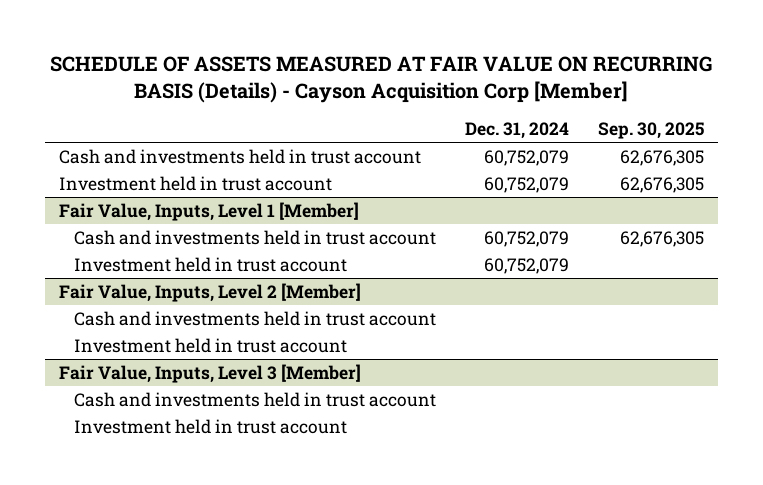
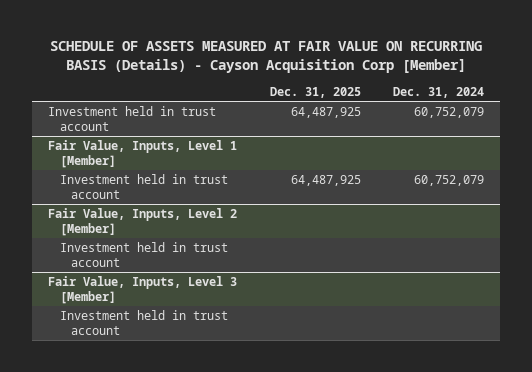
[597,122,704,140] Sep. 30, 2025 -> none
none -> [269,87,361,99] Dec. 31, 2025
[59,148,422,164] Cash and investments held in trust account -> none
[73,229,436,245] Cash and investments held in trust account -> none
[73,310,436,326] Cash and investments held in trust account -> none
[73,391,436,407] Cash and investments held in trust account -> none

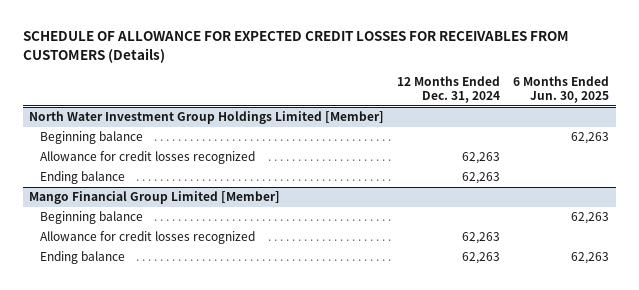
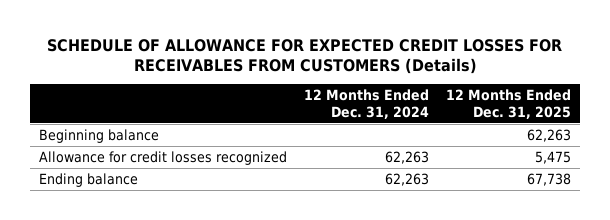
[513,76,610,103] 6 Months Ended Jun. 30, 2025 -> none
none -> [446,89,572,119] 12 Months Ended Dec. 31, 2025
[29,111,385,125] North Water Investment Group Holdings Limited [Member] -> none
[29,191,281,205] Mango Financial Group Limited [Member] -> none
[39,211,143,225] Beginning balance -> none
[39,231,255,245] Allowance for credit losses recognized -> none
[39,251,125,265] Ending balance -> none

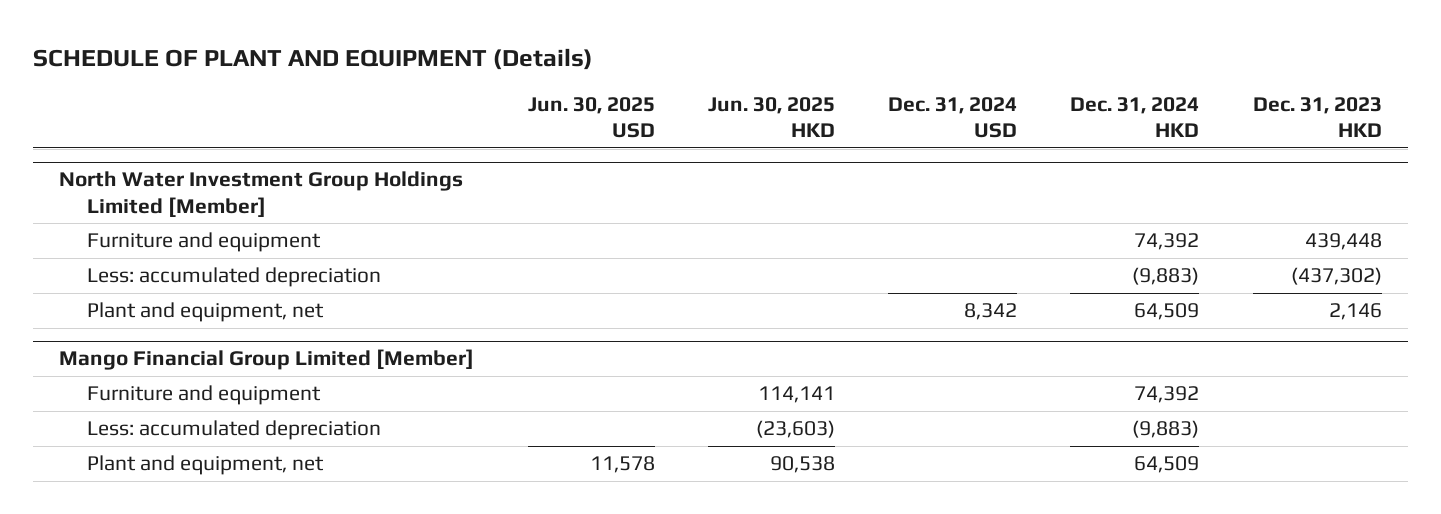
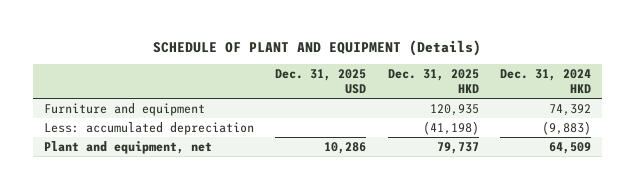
[527,96,655,139] Jun. 30, 2025 USD -> none
[707,96,835,138] Jun. 30, 2025 HKD -> none
[888,96,1018,139] Dec. 31, 2024 USD -> none
[1252,96,1382,138] Dec. 31, 2023 HKD -> none
none -> [275,68,367,95] Dec. 31, 2025 USD
none -> [387,68,479,94] Dec. 31, 2025 HKD
[59,171,464,217] North Water Investment Group Holdings Limited [Member] -> none
[59,349,475,371] Mango Financial Group Limited [Member] -> none
[86,385,321,406] Furniture and equipment -> none
[86,420,381,441] Less: accumulated depreciation -> none
[86,455,324,476] Plant and equipment, net -> none

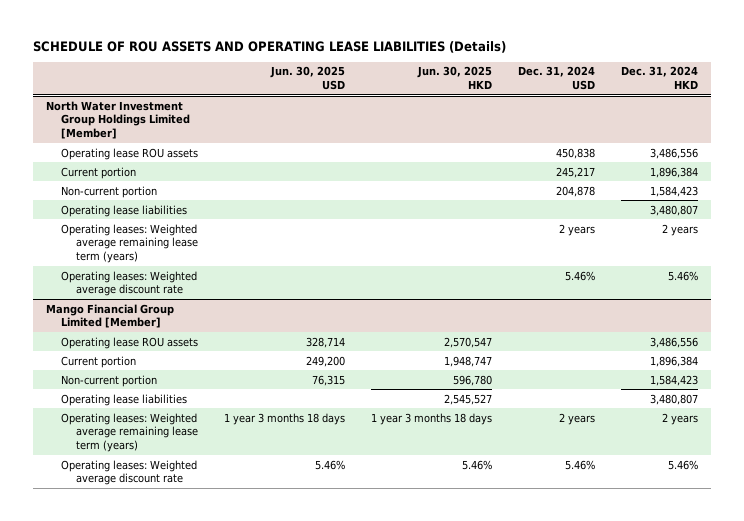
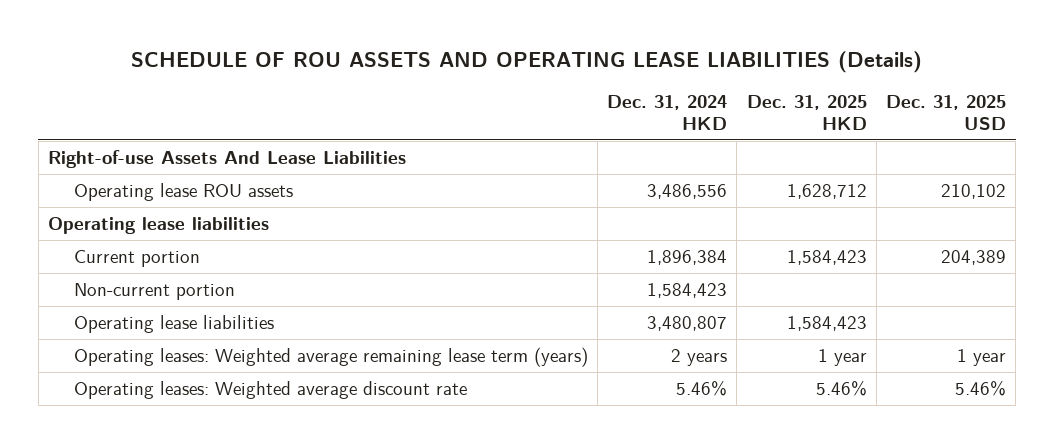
[269,66,345,91] Jun. 30, 2025 USD -> none
[416,66,492,90] Jun. 30, 2025 HKD -> none
[517,66,595,91] Dec. 31, 2024 USD -> none
none -> [746,95,867,130] Dec. 31, 2025 HKD
none -> [886,95,1007,130] Dec. 31, 2025 USD
[46,100,191,139] North Water Investment Group Holdings Limited [Member] -> none
[61,147,199,160] Operating lease ROU assets -> none
[61,166,137,179] Current portion -> none
[61,185,158,198] Non-current portion -> none
[61,204,188,217] Operating lease liabilities -> none
[61,223,198,263] Operating leases: Weighted average remaining lease term (years) -> none
[61,270,198,297] Operating leases: Weighted average discount rate -> none
[46,303,175,329] Mango Financial Group Limited [Member] -> none
none -> [48,150,407,169] Right-of-use Assets And Lease Liabilities
none -> [48,217,270,235] Operating lease liabilities

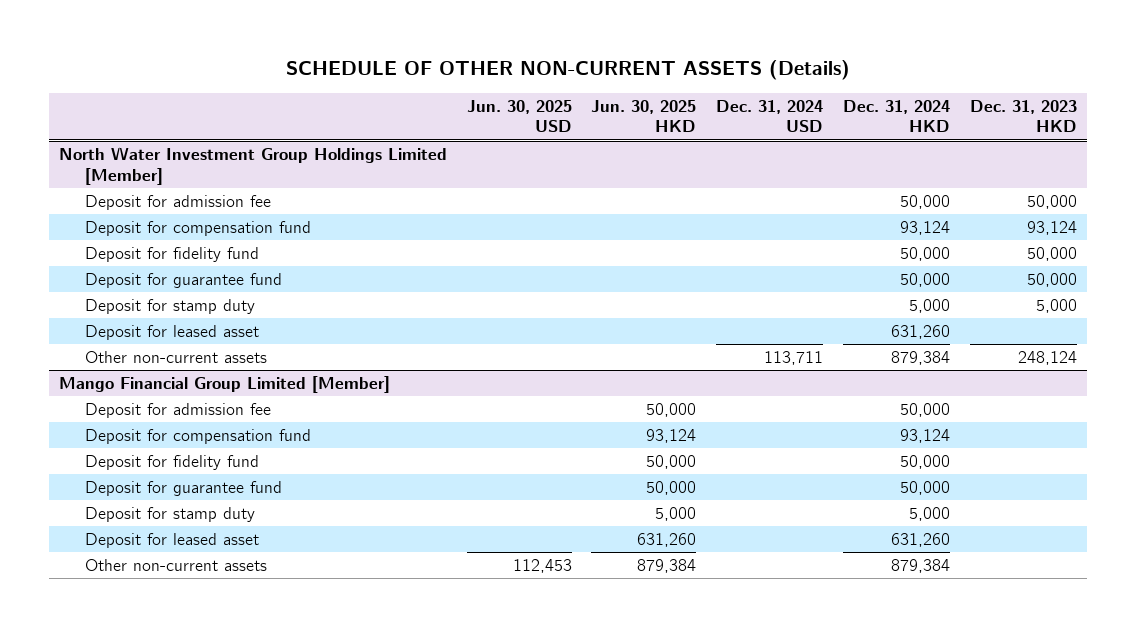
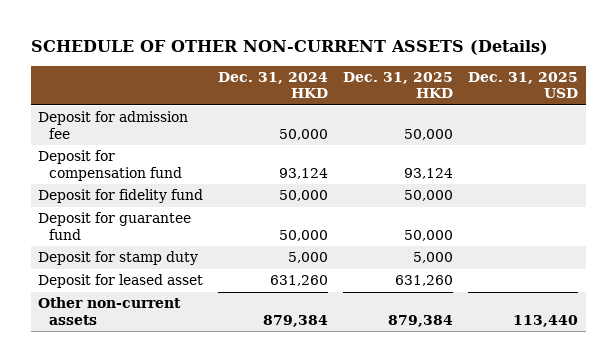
[466,99,572,133] Jun. 30, 2025 USD -> none
[591,99,697,133] Jun. 30, 2025 HKD -> none
[716,99,824,133] Dec. 31, 2024 USD -> none
[969,99,1077,133] Dec. 31, 2023 HKD -> none
none -> [343,72,454,99] Dec. 31, 2025 HKD
none -> [468,72,579,99] Dec. 31, 2025 USD
[58,147,447,185] North Water Investment Group Holdings Limited [Member] -> none
[58,376,390,394] Mango Financial Group Limited [Member] -> none
[85,403,272,419] Deposit for admission fee -> none
[85,429,312,445] Deposit for compensation fund -> none
[85,455,260,471] Deposit for fidelity fund -> none
[85,481,283,497] Deposit for guarantee fund -> none
[85,507,256,523] Deposit for stamp duty -> none
[85,533,260,549] Deposit for leased asset -> none
[85,559,268,572] Other non-current assets -> none

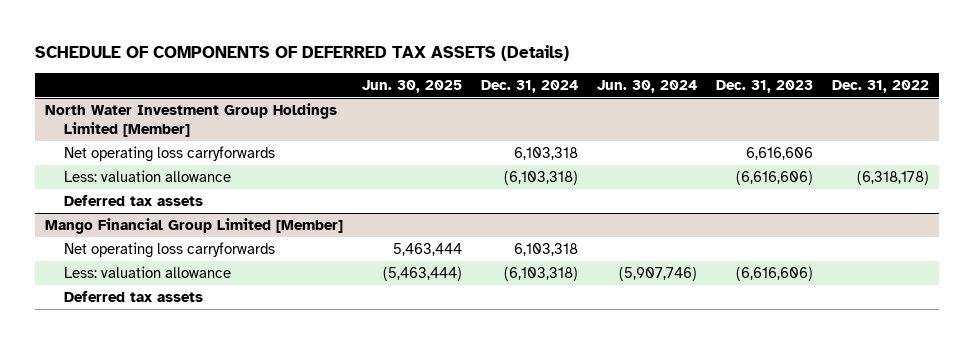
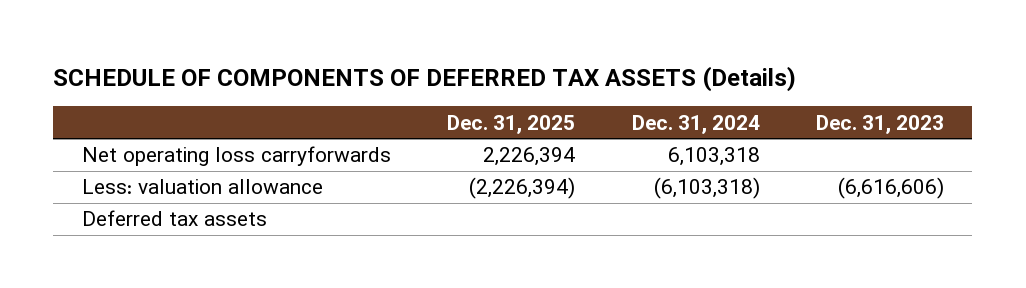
[361,79,462,93] Jun. 30, 2025 -> none
[597,79,698,93] Jun. 30, 2024 -> none
[832,79,930,93] Dec. 31, 2022 -> none
none -> [447,114,576,134] Dec. 31, 2025
[44,103,337,137] North Water Investment Group Holdings Limited [Member] -> none
[63,146,275,163] Net operating loss carryforwards -> none
[63,170,231,183] Less: valuation allowance -> none
[63,195,203,207] Deferred tax assets -> none
[44,218,343,235] Mango Financial Group Limited [Member] -> none

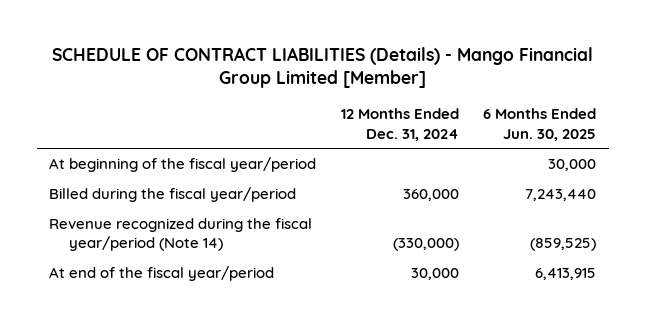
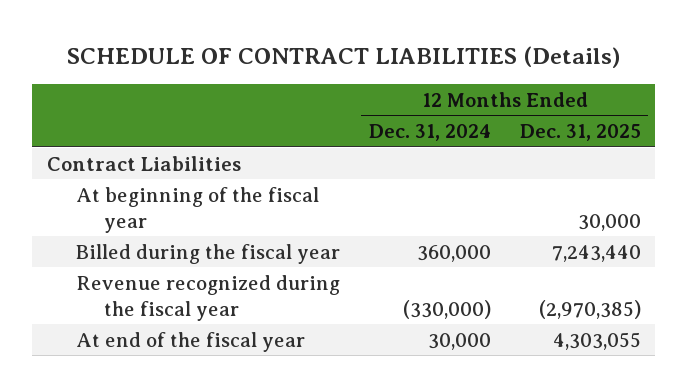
[51,46,593,89] SCHEDULE OF CONTRACT LIABILITIES (Details) - Mango Financial Group Limited [Member] -> [66,45,620,68] SCHEDULE OF CONTRACT LIABILITIES (Details)
[483,108,597,141] 6 Months Ended Jun. 30, 2025 -> none
none -> [519,124,641,142] Dec. 31, 2025
none -> [46,155,241,171] Contract Liabilities
[49,157,317,173] At beginning of the fiscal year/period -> [75,186,319,233] At beginning of the fiscal year
[49,187,297,203] Billed during the fiscal year/period -> [75,243,340,264] Billed during the fiscal year
[49,218,313,252] Revenue recognized during the fiscal year/period (Note 14) -> [75,274,340,321] Revenue recognized during the fiscal year
[49,266,275,282] At end of the fiscal year/period -> [75,331,305,352] At end of the fiscal year

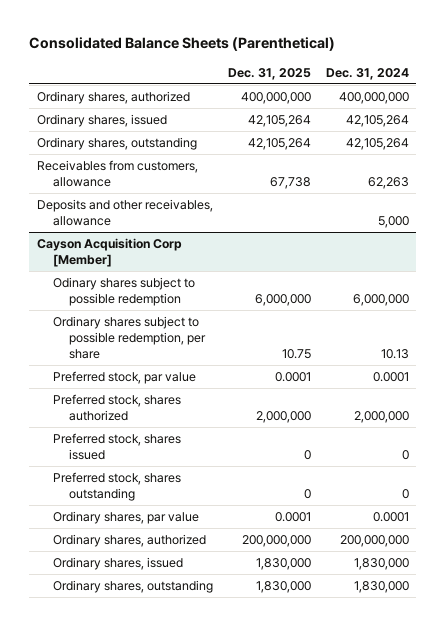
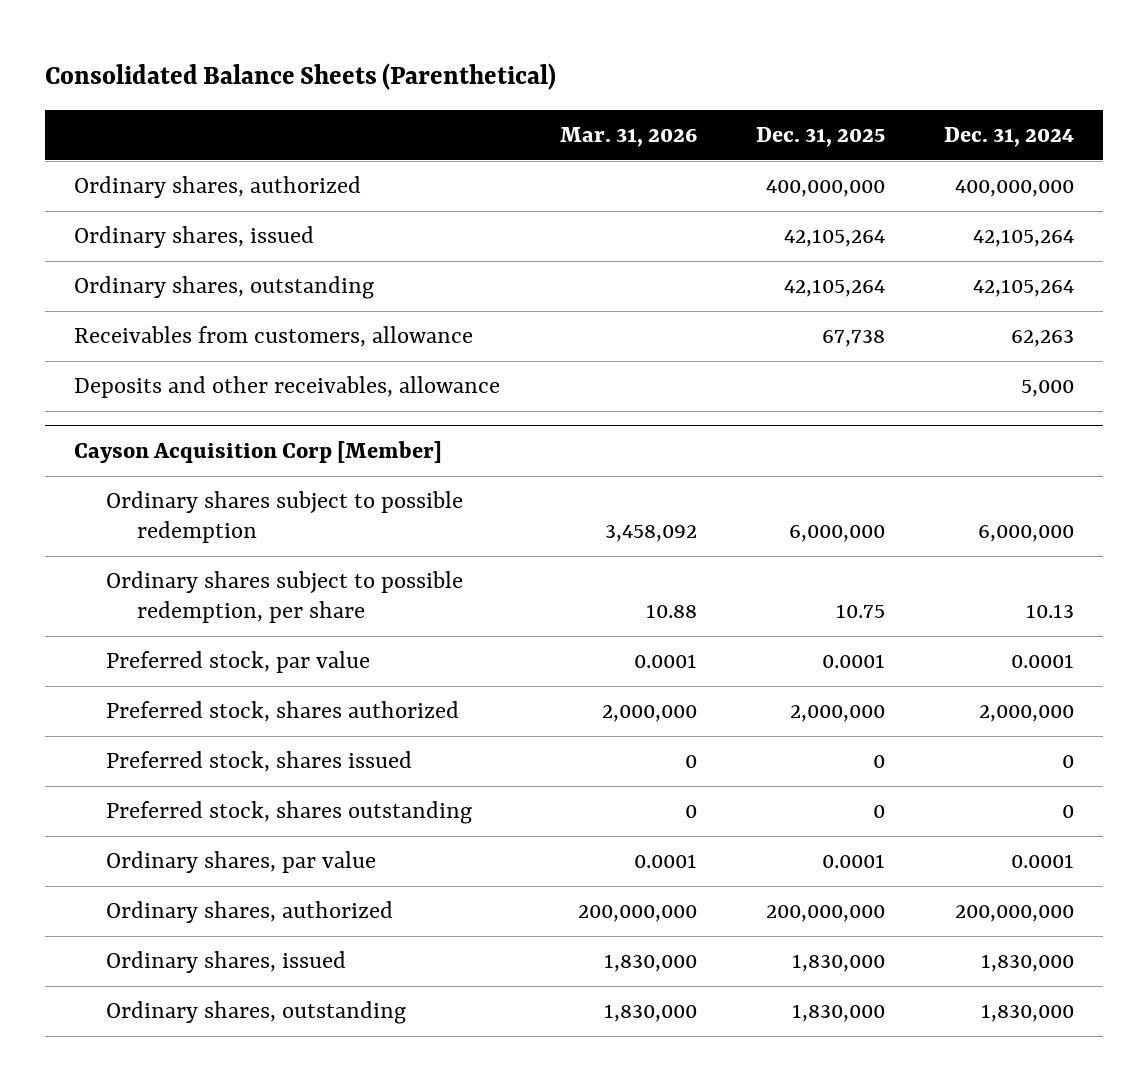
none -> [559,126,697,147] Mar. 31, 2026
[52,276,195,306] Odinary shares subject to possible redemption -> [105,491,463,544] Ordinary shares subject to possible redemption

